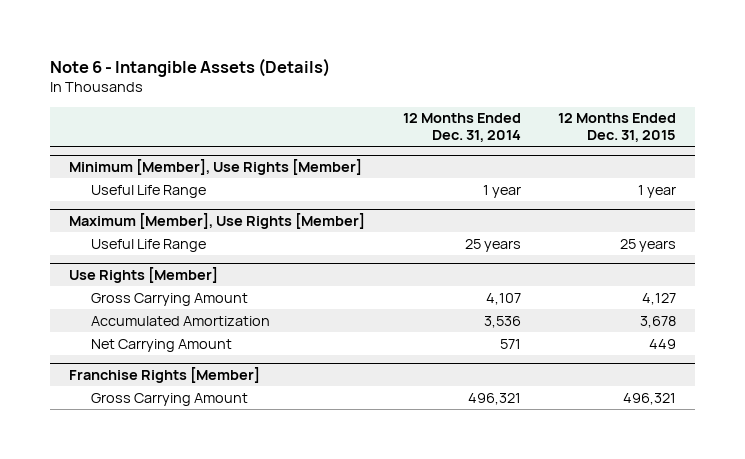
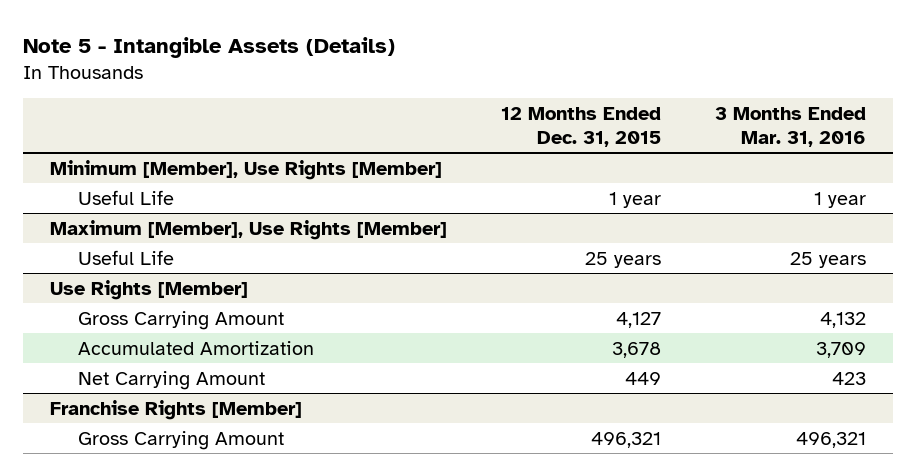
[50,57,331,77] Note 6 - Intangible Assets (Details) -> [22,36,395,58] Note 5 - Intangible Assets (Details)
[402,113,521,143] 12 Months Ended Dec. 31, 2014 -> none
none -> [715,106,867,147] 3 Months Ended Mar. 31, 2016
[90,184,206,198] Useful Life Range -> [77,189,174,205] Useful Life
[90,238,206,252] Useful Life Range -> [77,249,174,265] Useful Life

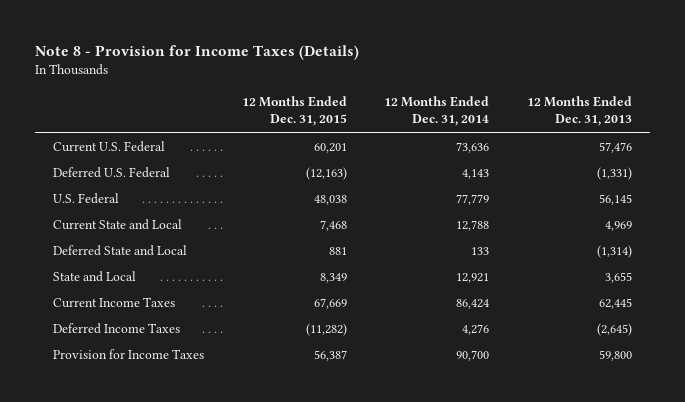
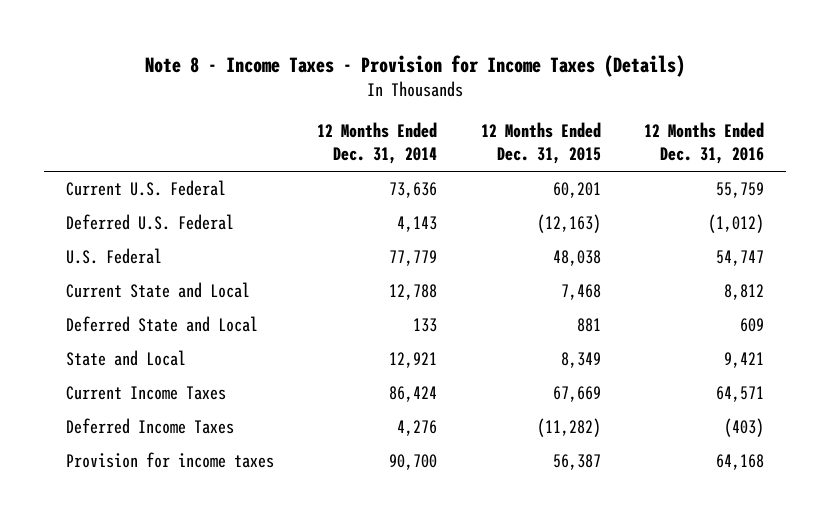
[34,44,359,60] Note 8 - Provision for Income Taxes (Details) -> [145,54,686,77] Note 8 - Income Taxes - Provision for Income Taxes (Details)
[526,95,632,127] 12 Months Ended Dec. 31, 2013 -> none
none -> [644,122,765,165] 12 Months Ended Dec. 31, 2016
[53,348,205,359] Provision for Income Taxes -> [65,452,274,469] Provision for income taxes

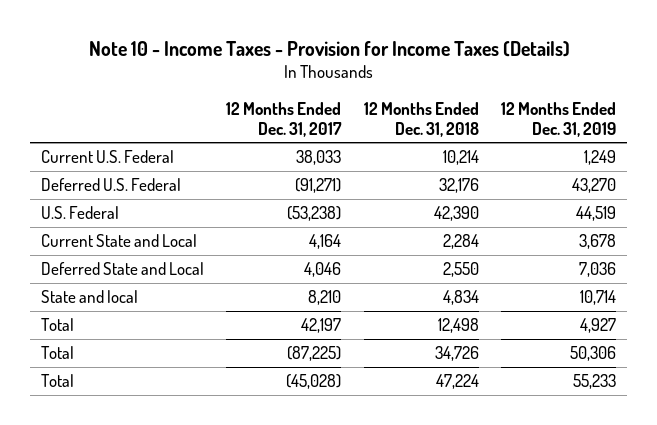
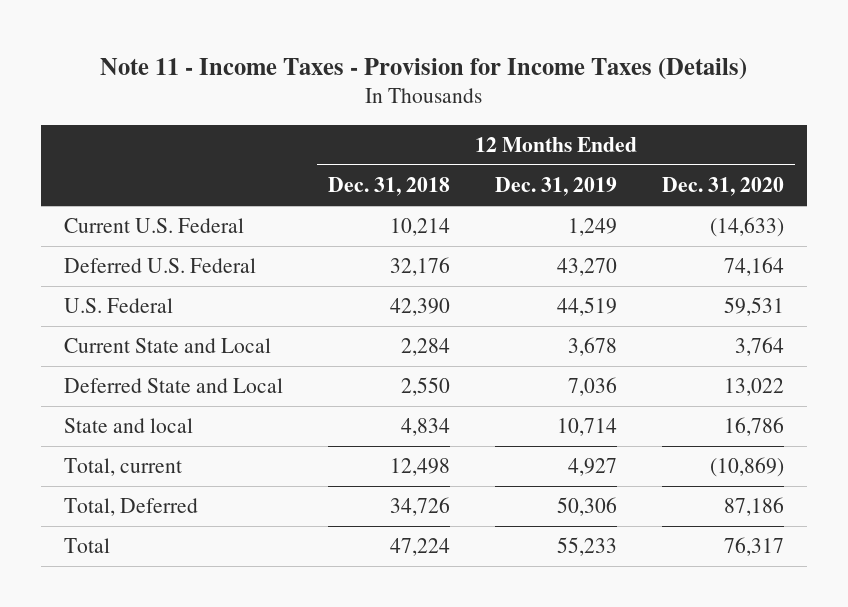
[88,40,570,57] Note 10 - Income Taxes - Provision for Income Taxes (Details) -> [99,57,747,80] Note 11 - Income Taxes - Provision for Income Taxes (Details)
[226,102,343,137] 12 Months Ended Dec. 31, 2017 -> none
none -> [662,177,785,197] Dec. 31, 2020
[40,318,74,332] Total -> [63,458,182,477] Total, current
[40,346,74,360] Total -> [63,498,198,517] Total, Deferred

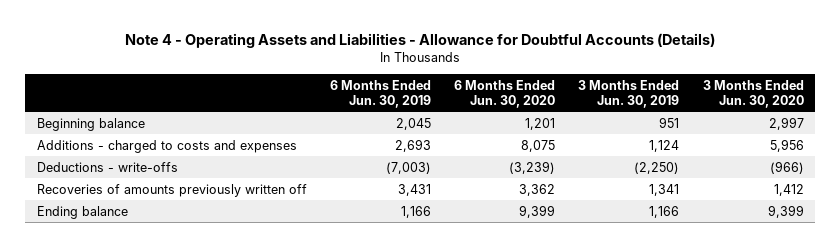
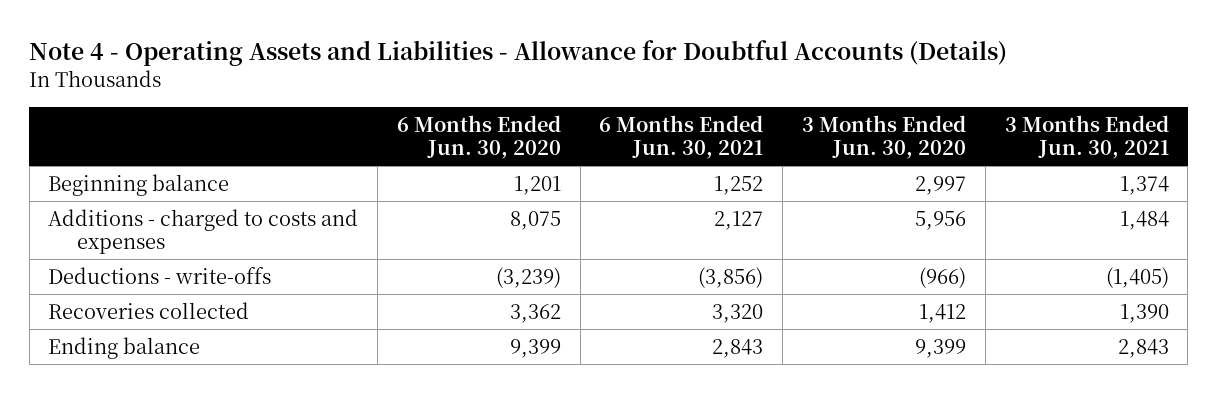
[329,79,431,108] 6 Months Ended Jun. 30, 2019 -> none
[578,79,680,108] 3 Months Ended Jun. 30, 2019 -> none
none -> [599,114,764,159] 6 Months Ended Jun. 30, 2021
none -> [1004,114,1169,159] 3 Months Ended Jun. 30, 2021
[36,183,307,197] Recoveries of amounts previously written off -> [48,301,250,319] Recoveries collected

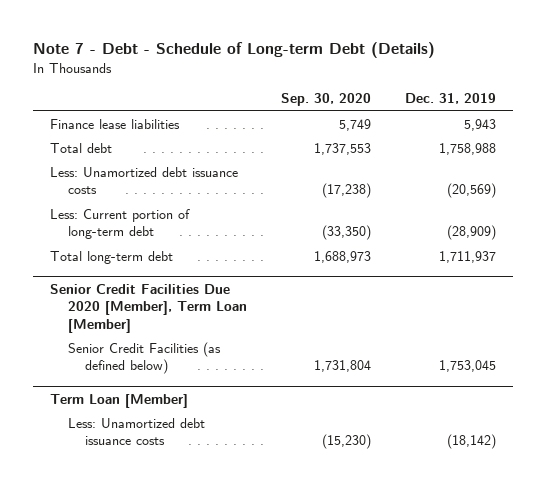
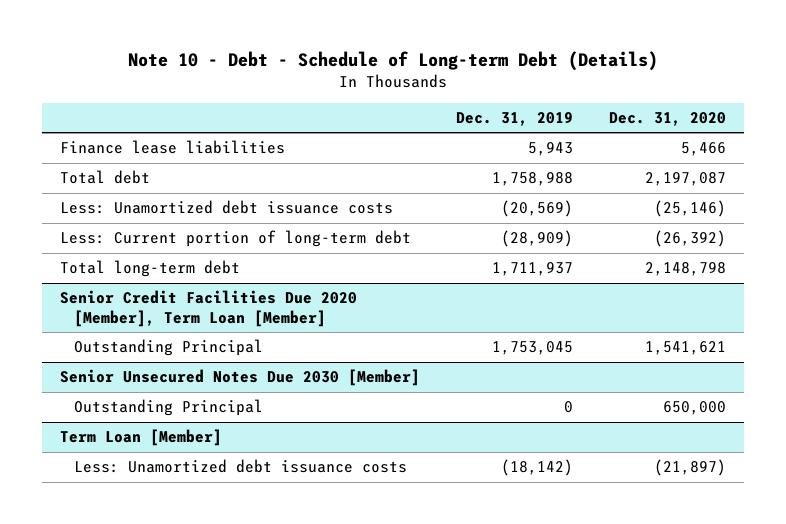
[33,42,436,59] Note 7 - Debt - Schedule of Long-term Debt (Details) -> [127,51,658,72] Note 10 - Debt - Schedule of Long-term Debt (Details)
[280,93,371,107] Sep. 30, 2020 -> none
none -> [608,111,726,126] Dec. 31, 2020
[67,341,221,375] Senior Credit Facilities (as defined below) -> [73,339,263,357] Outstanding Principal
none -> [60,369,421,387] Senior Unsecured Notes Due 2030 [Member]
none -> [73,399,263,417] Outstanding Principal

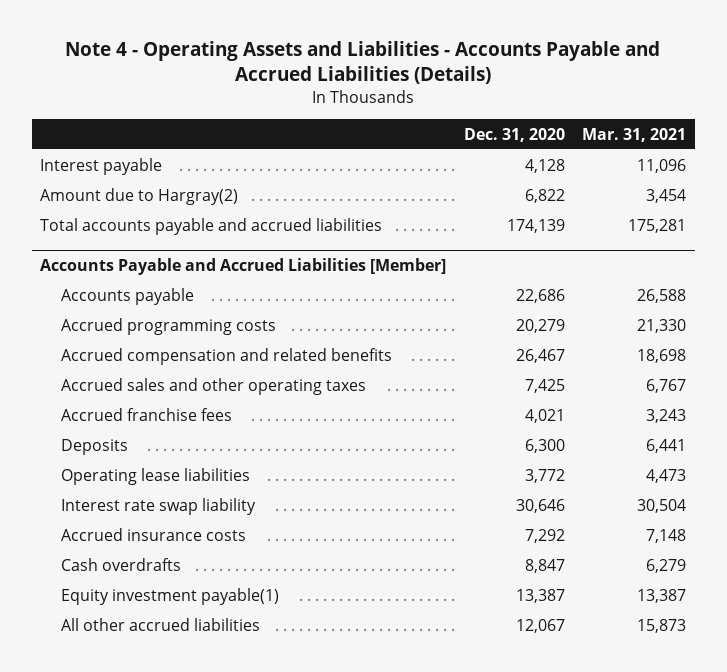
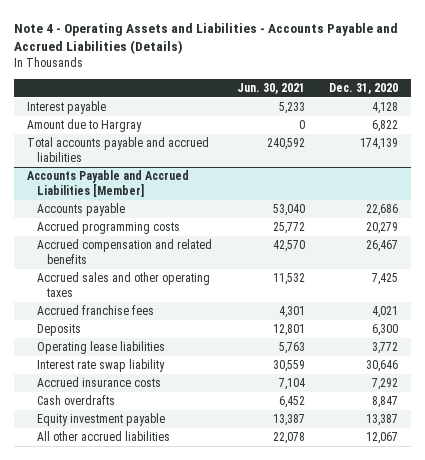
[582,127,687,142] Mar. 31, 2021 -> none
none -> [236,82,305,94] Jun. 30, 2021
[40,187,239,205] Amount due to Hargray(2) -> [26,119,142,133] Amount due to Hargray
[61,587,280,605] Equity investment payable(1) -> [36,413,165,427] Equity investment payable

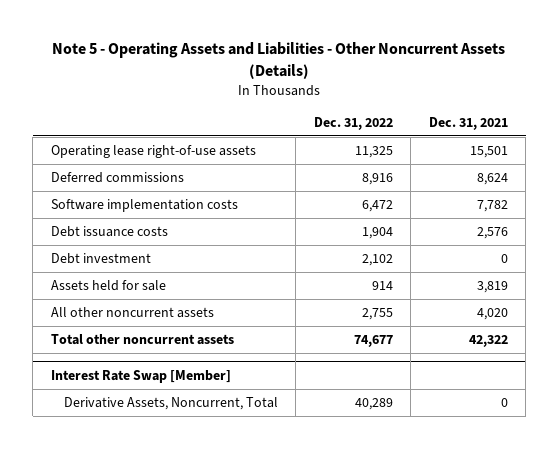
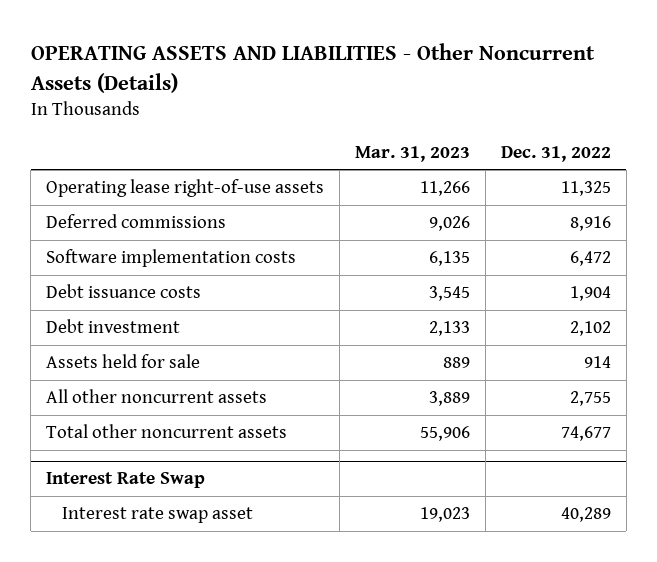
[52,42,506,79] Note 5 - Operating Assets and Liabilities - Other Noncurrent Assets (Details) -> [30,43,595,93] OPERATING ASSETS AND LIABILITIES - Other Noncurrent Assets (Details)
[428,116,508,130] Dec. 31, 2021 -> none
none -> [355,145,471,162] Mar. 31, 2023
[50,370,231,384] Interest Rate Swap [Member] -> [46,472,206,489] Interest Rate Swap
[63,397,278,411] Derivative Assets, Noncurrent, Total -> [62,507,254,524] Interest rate swap asset

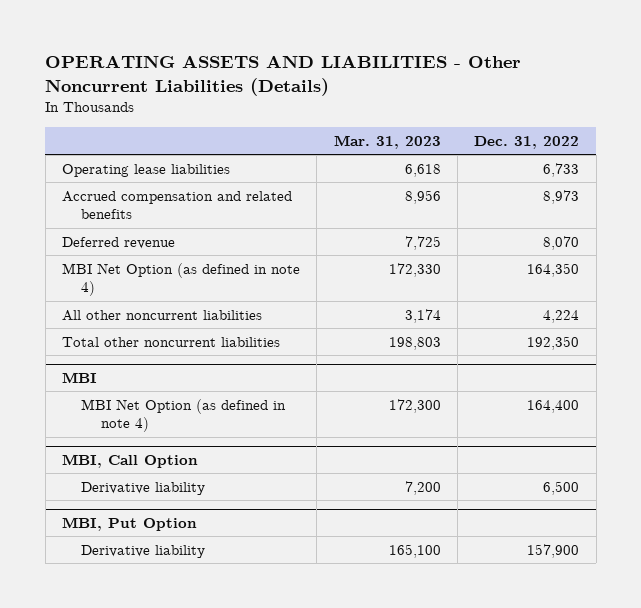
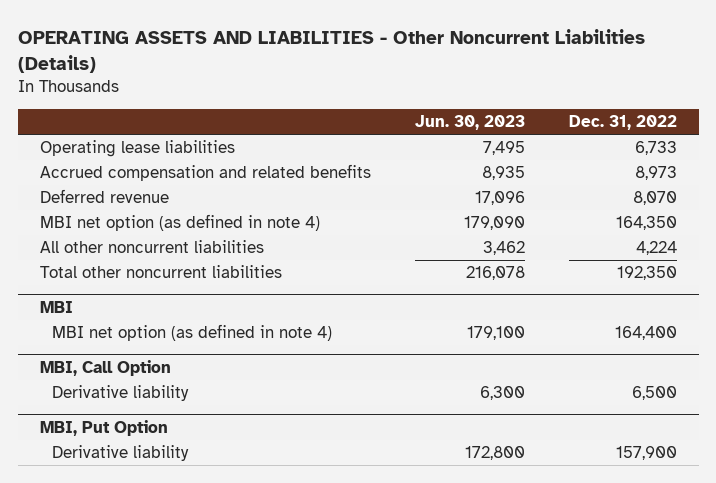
[333,135,441,150] Mar. 31, 2023 -> none
none -> [414,115,525,131] Jun. 30, 2023
[61,262,300,297] MBI Net Option (as defined in note 4) -> [39,214,320,232] MBI net option (as defined in note 4)
[81,398,287,433] MBI Net Option (as defined in note 4) -> [51,324,332,342] MBI net option (as defined in note 4)

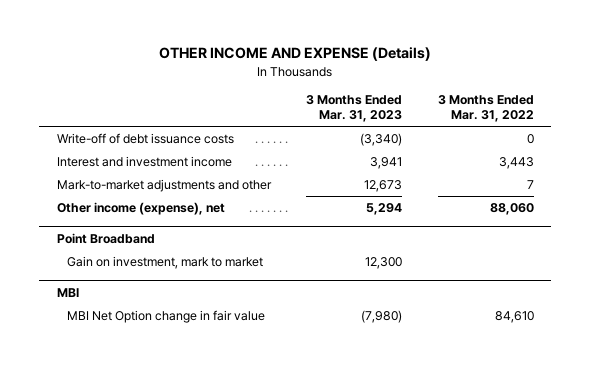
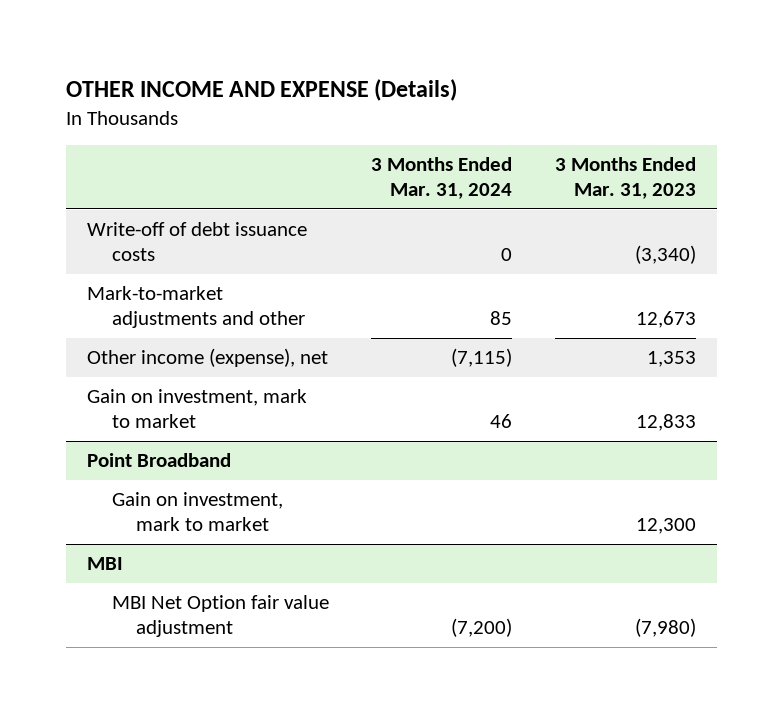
[437,95,534,123] 3 Months Ended Mar. 31, 2022 -> none
none -> [371,156,513,200] 3 Months Ended Mar. 31, 2024
[56,156,232,168] Interest and investment income -> none
[366,203,403,216] 5,294 -> [646,350,696,367] 1,353
none -> [87,388,308,429] Gain on investment, mark to market
[66,310,265,324] MBI Net Option change in fair value -> [111,594,329,638] MBI Net Option fair value adjustment

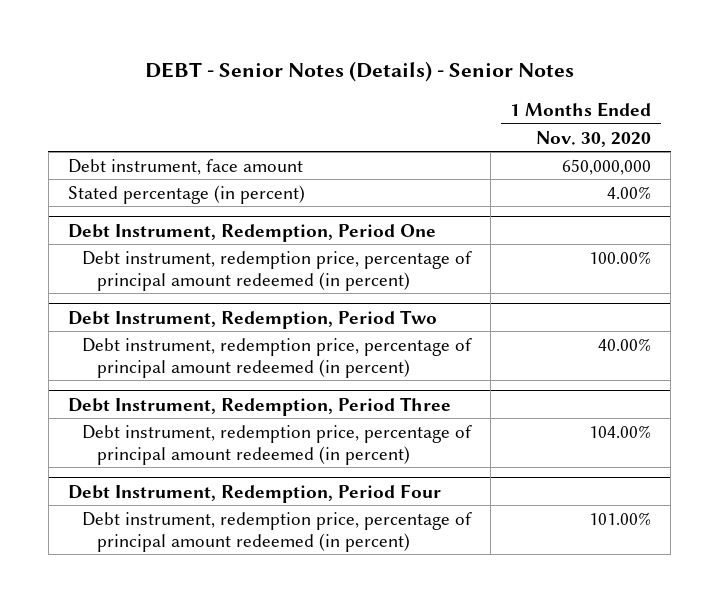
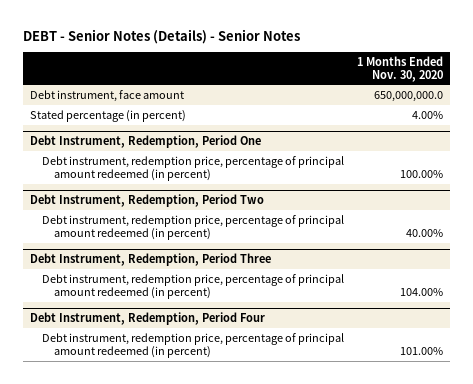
[562,158,652,175] 650,000,000 -> [374,90,444,102] 650,000,000.0

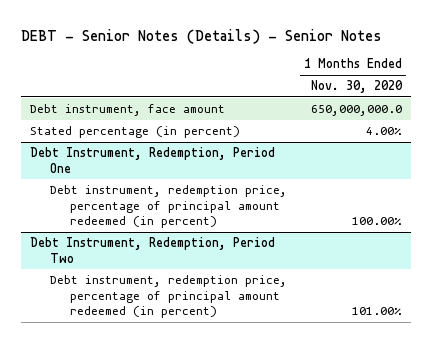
[42,214,345,240] Debt instrument, redemption price, percentage of principal amount redeemed (in percent) -> none
[29,253,271,267] Debt Instrument, Redemption, Period Three -> none
[42,273,345,299] Debt instrument, redemption price, percentage of principal amount redeemed (in percent) -> none
[29,312,265,326] Debt Instrument, Redemption, Period Four -> none

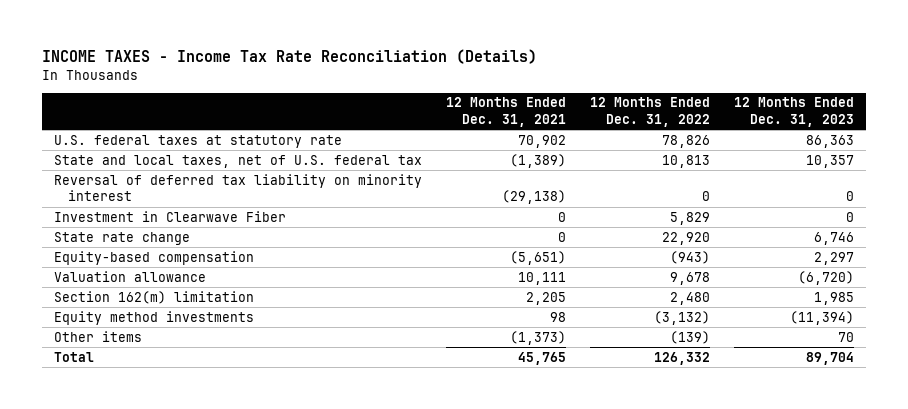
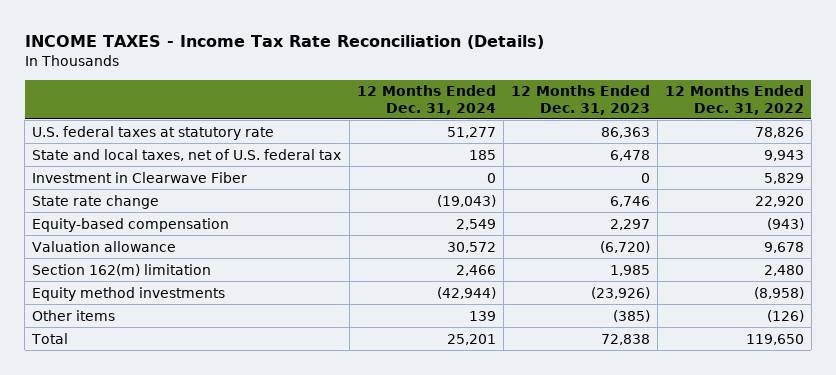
[446,97,567,128] 12 Months Ended Dec. 31, 2021 -> none
none -> [356,85,496,115] 12 Months Ended Dec. 31, 2024
[54,173,423,202] Reversal of deferred tax liability on minority interest -> none
[662,154,711,168] 10,813 -> [763,149,804,161] 9,943
[806,154,855,168] 10,357 -> [609,149,650,161] 6,478
[654,310,711,325] (3,132) -> [753,286,804,299] (8,958)
[790,310,855,325] (11,394) -> [590,286,650,299] (23,926)
[670,330,711,344] (139) -> [766,309,804,322] (126)
[838,331,855,342] 70 -> [612,309,650,322] (385)
[654,351,711,365] 126,332 -> [745,333,804,345] 119,650
[806,351,855,365] 89,704 -> [600,333,650,345] 72,838

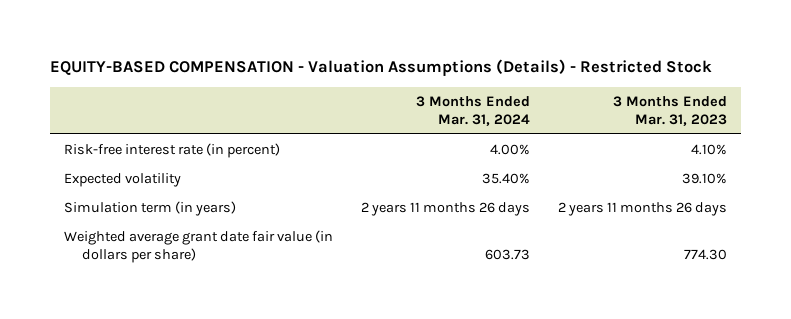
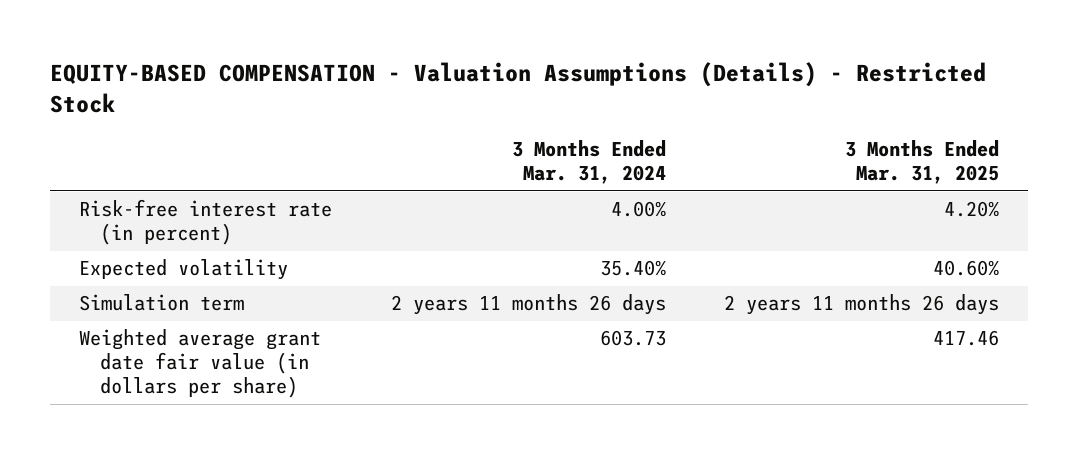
[612,95,727,126] 3 Months Ended Mar. 31, 2023 -> none
none -> [845,140,1000,185] 3 Months Ended Mar. 31, 2025
[63,200,236,216] Simulation term (in years) -> [79,294,245,312] Simulation term

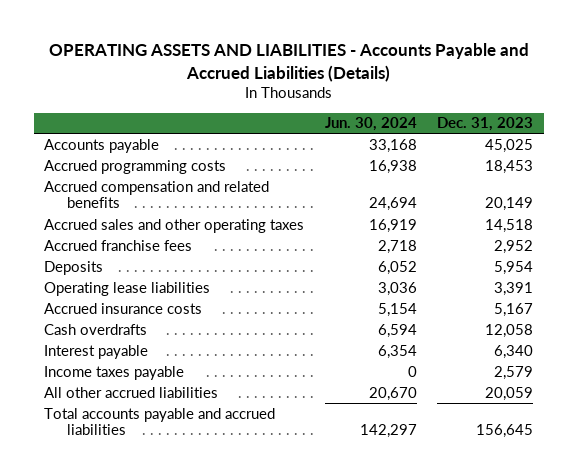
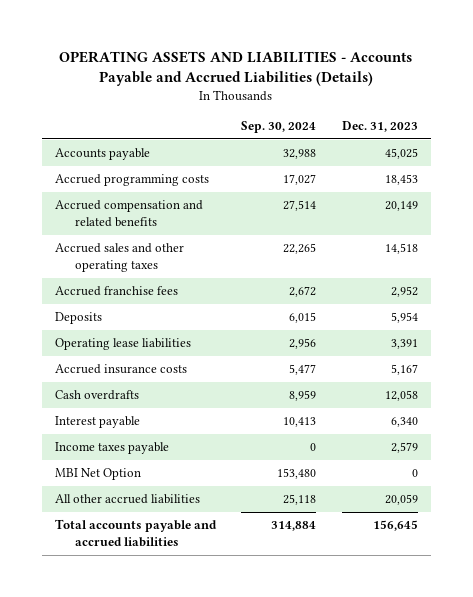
[324,117,417,132] Jun. 30, 2024 -> none
none -> [241,120,317,133] Sep. 30, 2024
none -> [55,468,142,481] MBI Net Option

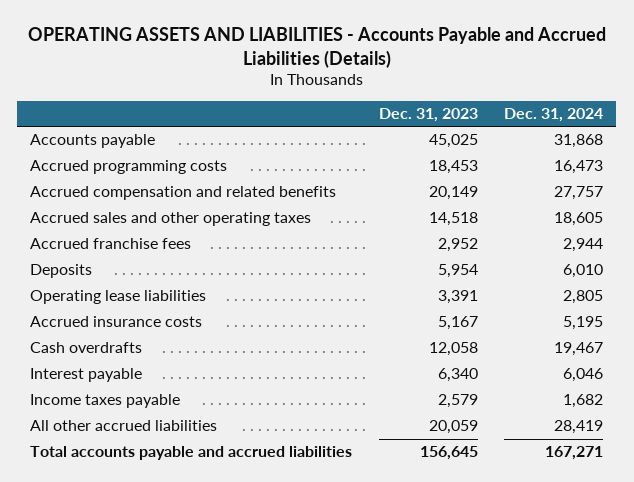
[241,120,317,133] Sep. 30, 2024 -> none
none -> [504,108,604,123] Dec. 31, 2024
[55,468,142,481] MBI Net Option -> none

